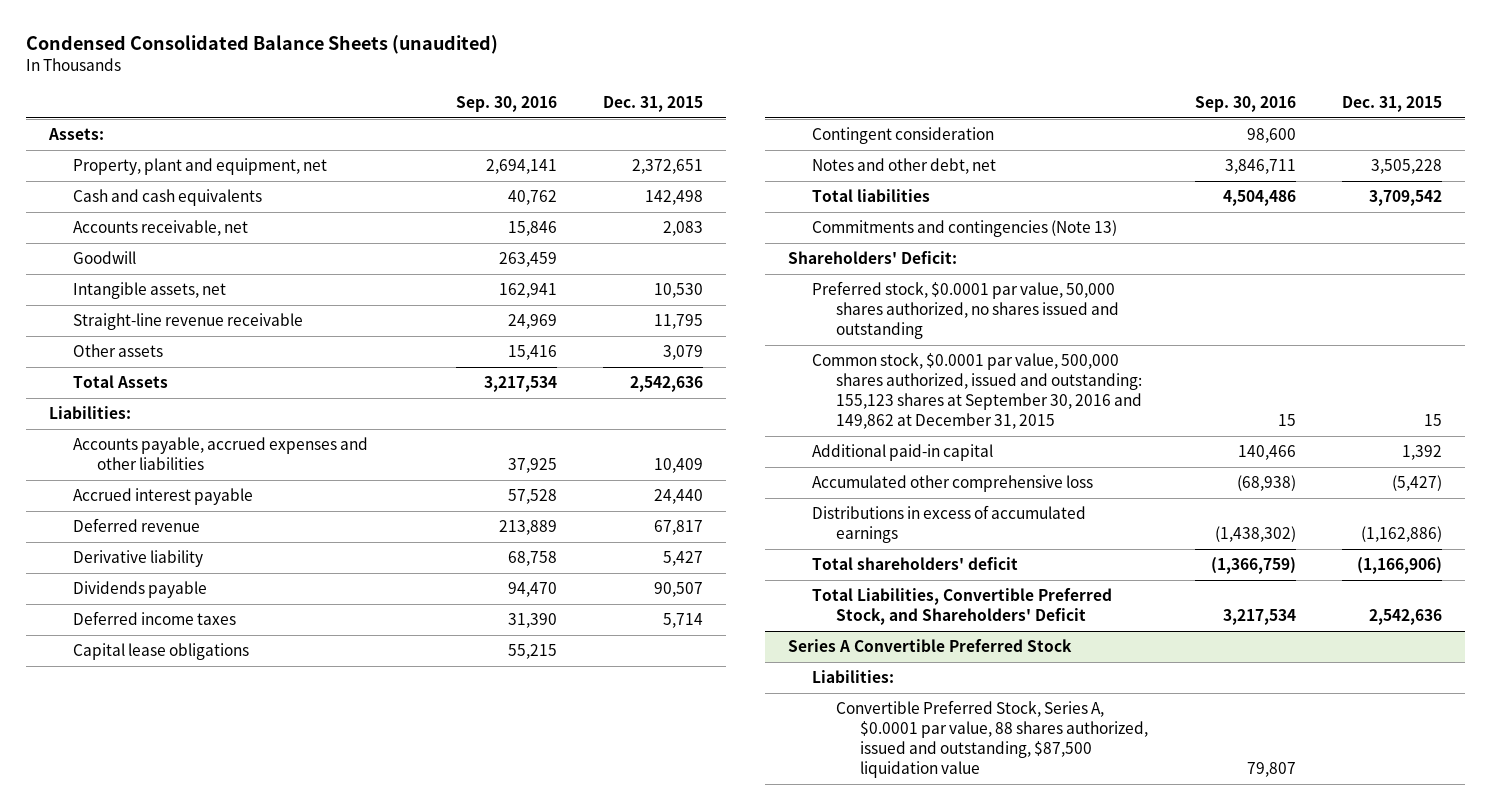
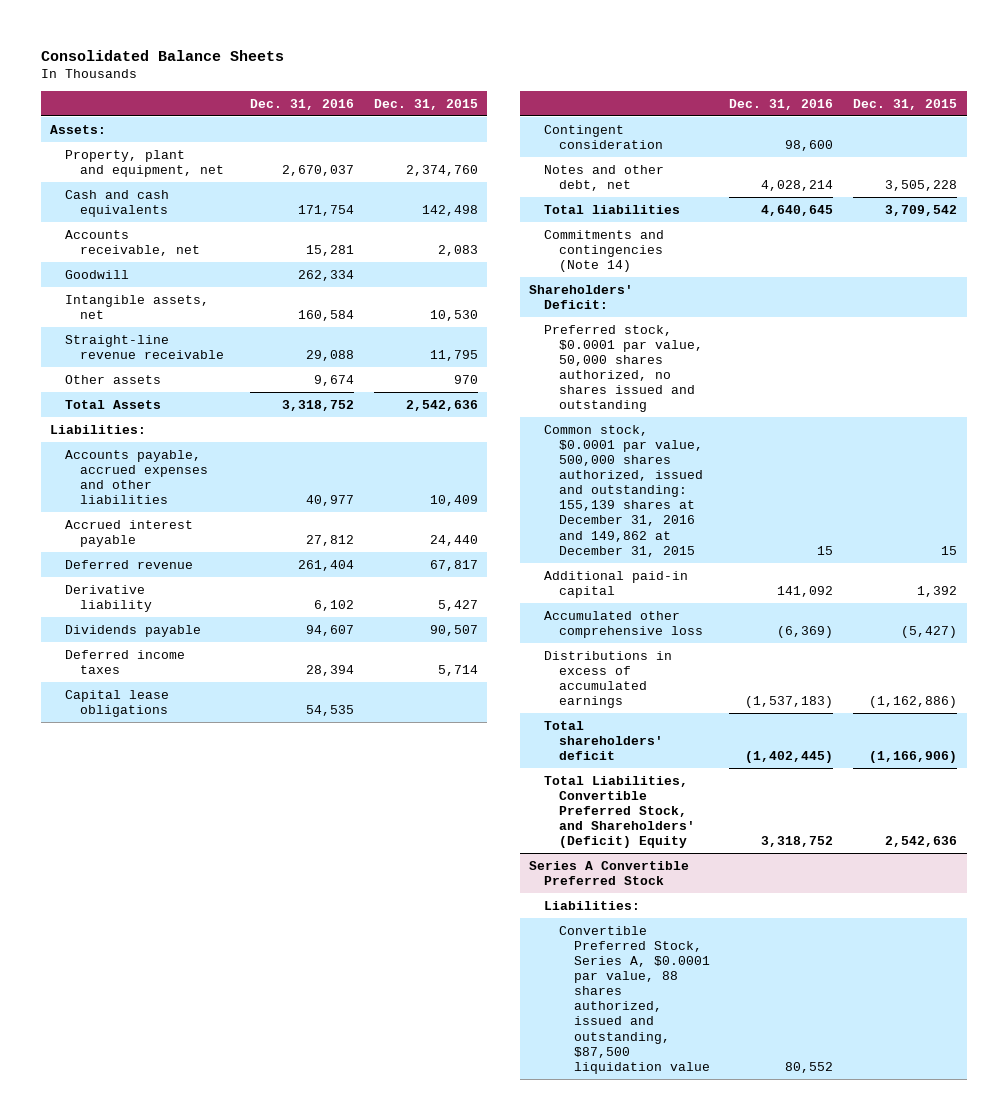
[26,35,499,55] Condensed Consolidated Balance Sheets (unaudited) -> [40,49,284,61] Consolidated Balance Sheets
[455,95,557,112] Sep. 30, 2016 -> none
none -> [250,98,355,110] Dec. 31, 2016
[632,159,704,175] 2,372,651 -> [405,164,478,176] 2,374,760
[663,345,704,361] 3,079 -> [453,374,478,384] 970
[812,220,1118,238] Commitments and contingencies (Note 13) -> [544,229,665,272] Commitments and contingencies (Note 14)
[812,353,1143,430] Common stock, $0.0001 par value, 500,000 shares authorized, issued and outstanding: 155,123 shares at September 30, 2016 and 149,862 at December 31, 2015 -> [544,424,703,557] Common stock, $0.0001 par value, 500,000 shares authorized, issued and outstanding: 155,139 shares at December 31, 2016 and 149,862 at December 31, 2015
[812,588,1113,626] Total Liabilities, Convertible Preferred Stock, and Shareholders' Deficit -> [544,775,695,849] Total Liabilities, Convertible Preferred Stock, and Shareholders' (Deficit) Equity

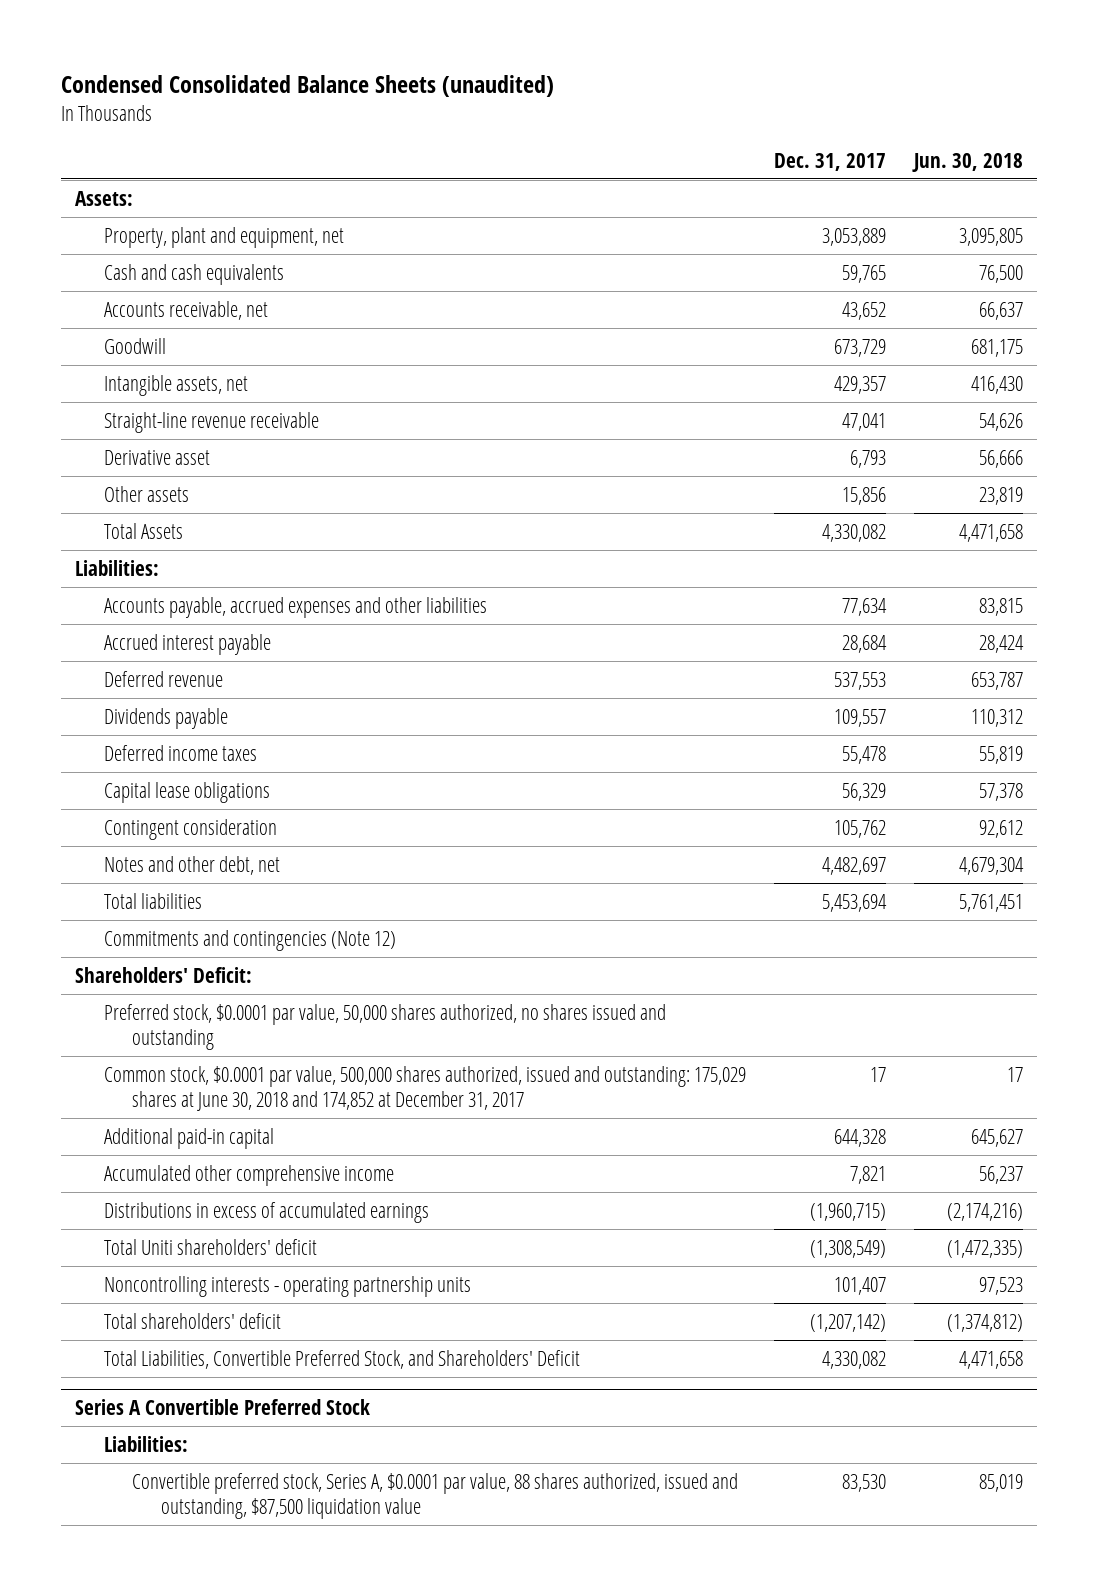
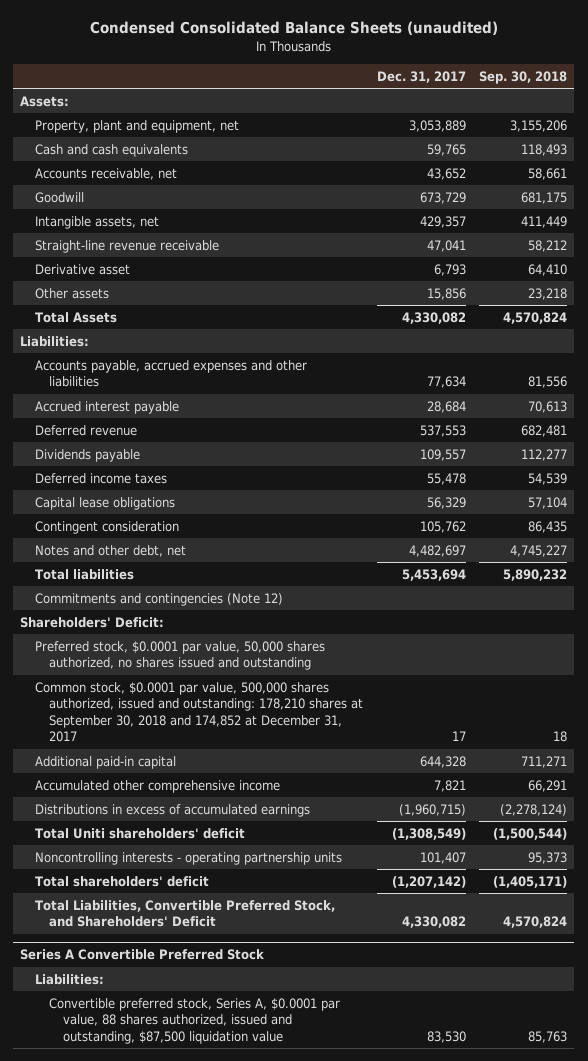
[911,152,1023,172] Jun. 30, 2018 -> none
none -> [479,70,568,84] Sep. 30, 2018
[103,1065,746,1111] Common stock, $0.0001 par value, 500,000 shares authorized, issued and outstanding: 175,029 shares at June 30, 2018 and 174,852 at December 31, 2017 -> [34,681,363,742] Common stock, $0.0001 par value, 500,000 shares authorized, issued and outstanding: 178,210 shares at September 30, 2018 and 174,852 at December 31, 2017

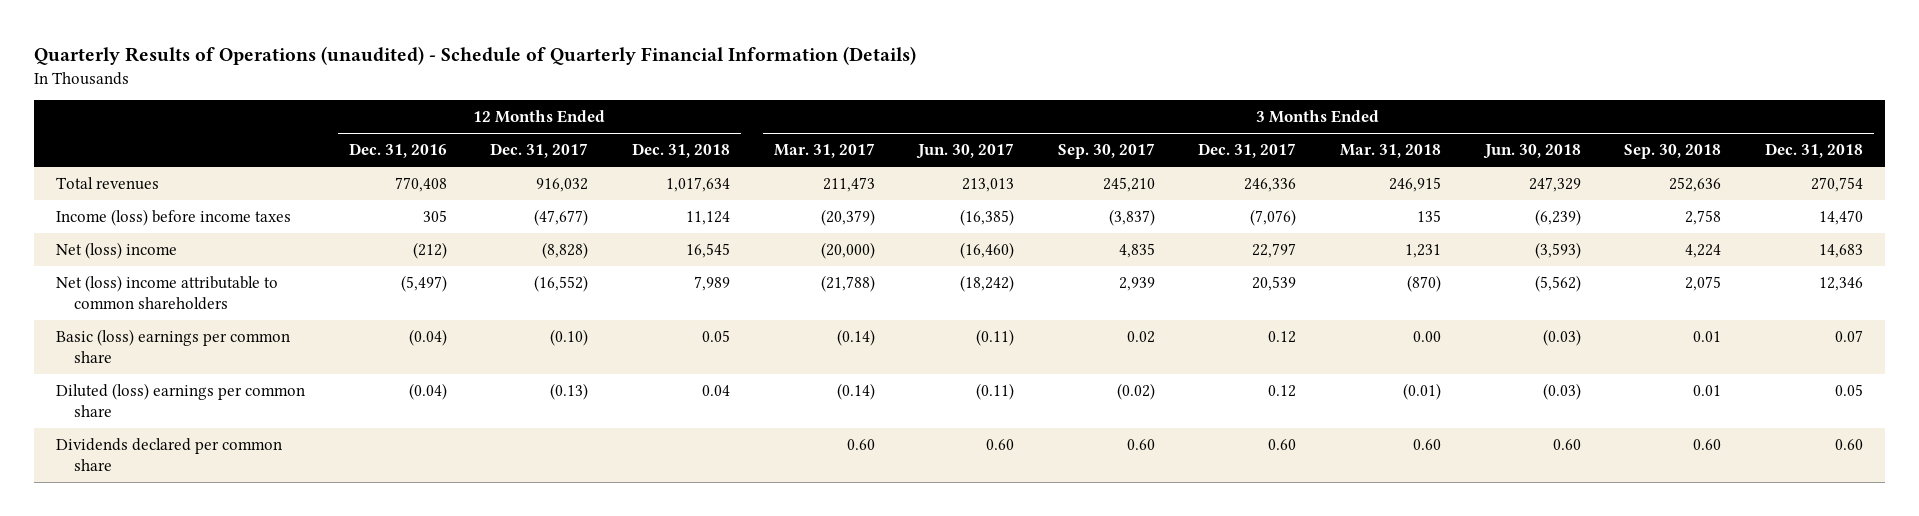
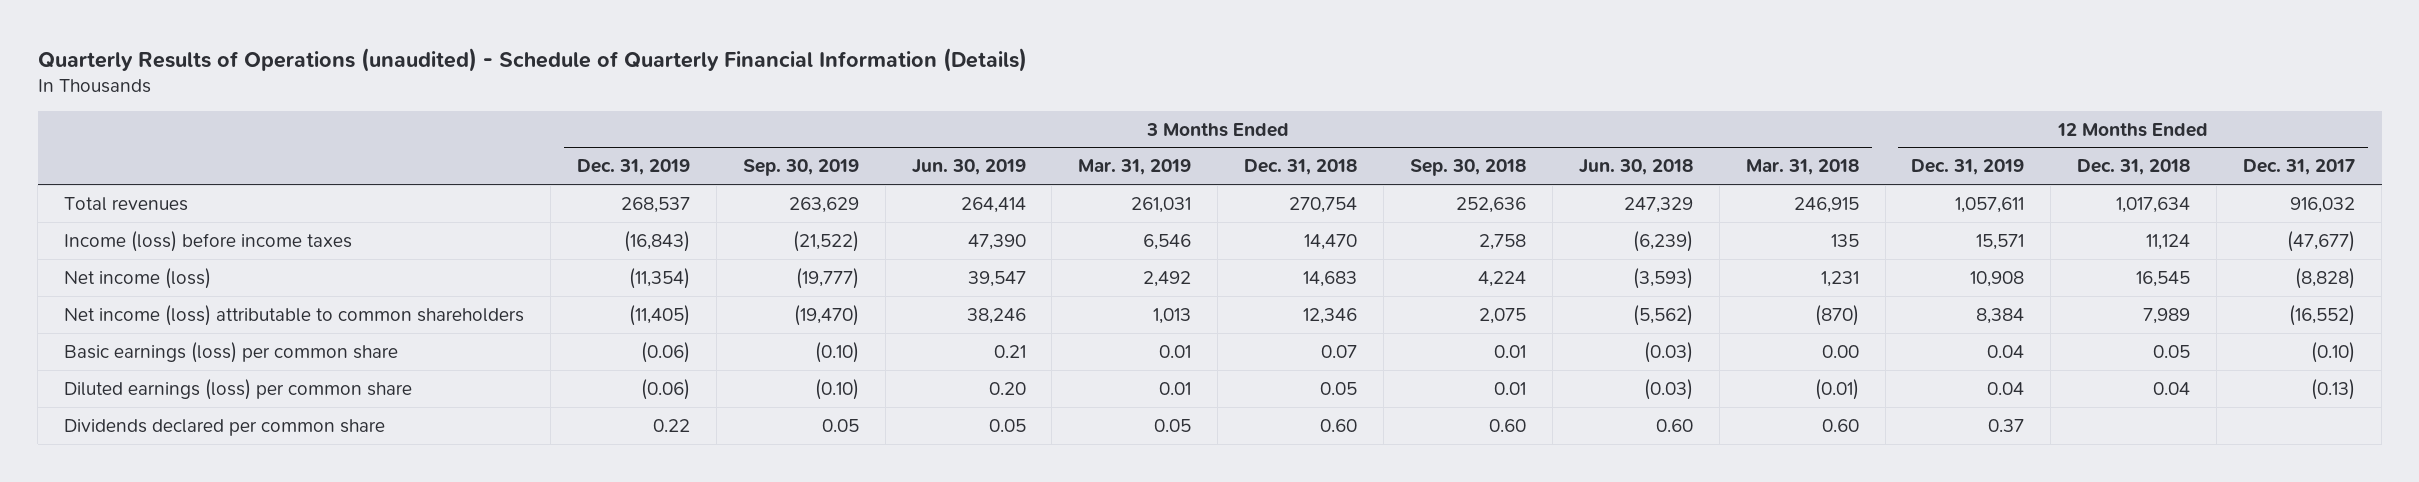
[348,143,447,159] Dec. 31, 2016 -> none
[773,143,875,159] Mar. 31, 2017 -> none
[916,143,1015,160] Jun. 30, 2017 -> none
[1057,143,1155,160] Sep. 30, 2017 -> none
[1198,143,1297,159] Dec. 31, 2017 -> none
none -> [576,159,690,176] Dec. 31, 2019
none -> [742,159,859,177] Sep. 30, 2019
none -> [911,159,1026,176] Jun. 30, 2019
none -> [1078,159,1192,176] Mar. 31, 2019
none -> [1911,159,2025,176] Dec. 31, 2019
[56,241,178,259] Net (loss) income -> [64,267,212,289] Net income (loss)
[56,274,279,311] Net (loss) income attributable to common shareholders -> [64,304,525,326] Net income (loss) attributable to common shareholders
[56,328,291,364] Basic (loss) earnings per common share -> [64,341,399,363] Basic earnings (loss) per common share
[56,382,306,418] Diluted (loss) earnings per common share -> [64,378,413,400] Diluted earnings (loss) per common share

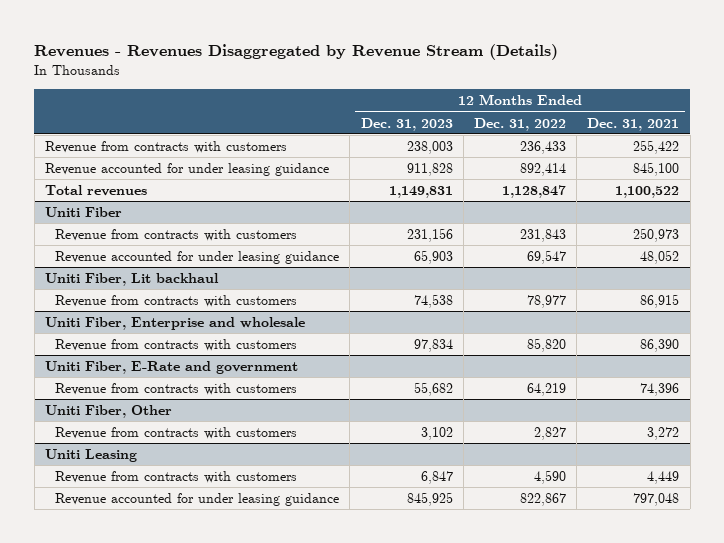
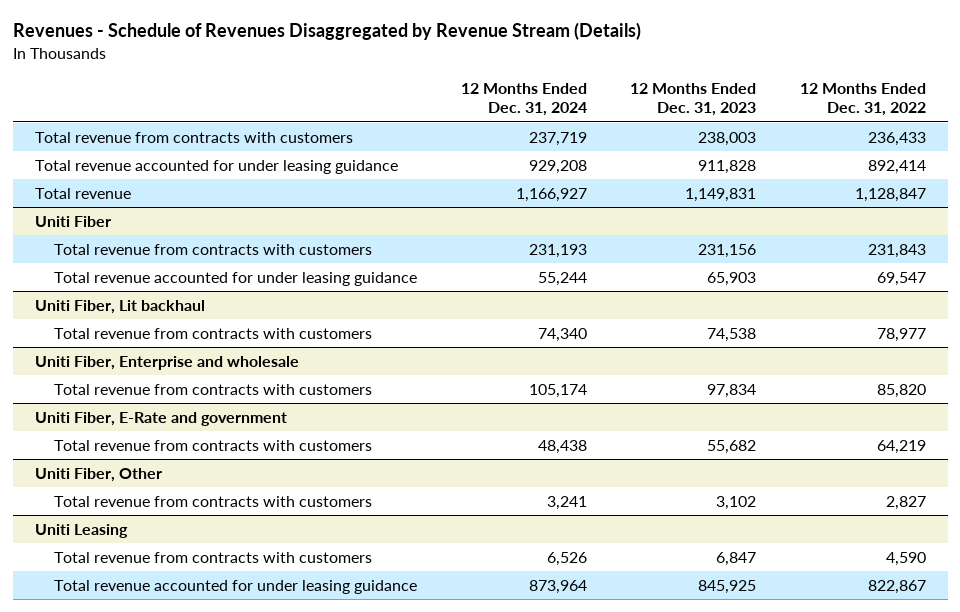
[34,44,559,61] Revenues - Revenues Disaggregated by Revenue Stream (Details) -> [12,22,641,41] Revenues - Schedule of Revenues Disaggregated by Revenue Stream (Details)
[587,117,680,131] Dec. 31, 2021 -> none
none -> [460,83,587,117] 12 Months Ended Dec. 31, 2024
[45,140,288,153] Revenue from contracts with customers -> [34,131,353,143] Total revenue from contracts with customers
[45,162,330,176] Revenue accounted for under leasing guidance -> [34,159,398,174] Total revenue accounted for under leasing guidance
[45,184,148,196] Total revenues -> [34,187,131,199] Total revenue
[55,228,298,241] Revenue from contracts with customers -> [53,243,372,255] Total revenue from contracts with customers
[55,250,340,264] Revenue accounted for under leasing guidance -> [53,271,417,286] Total revenue accounted for under leasing guidance
[55,294,298,307] Revenue from contracts with customers -> [53,327,372,339] Total revenue from contracts with customers
[55,338,298,351] Revenue from contracts with customers -> [53,383,372,395] Total revenue from contracts with customers
[55,382,298,395] Revenue from contracts with customers -> [53,439,372,451] Total revenue from contracts with customers
[55,426,298,439] Revenue from contracts with customers -> [53,495,372,507] Total revenue from contracts with customers
[55,470,298,483] Revenue from contracts with customers -> [53,551,372,563] Total revenue from contracts with customers
[55,492,340,506] Revenue accounted for under leasing guidance -> [53,579,417,594] Total revenue accounted for under leasing guidance

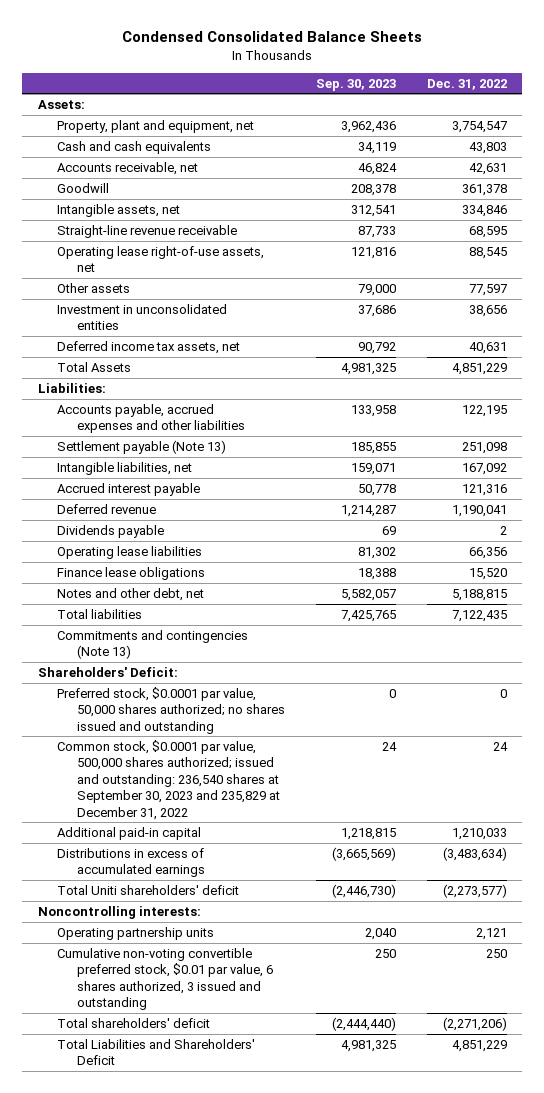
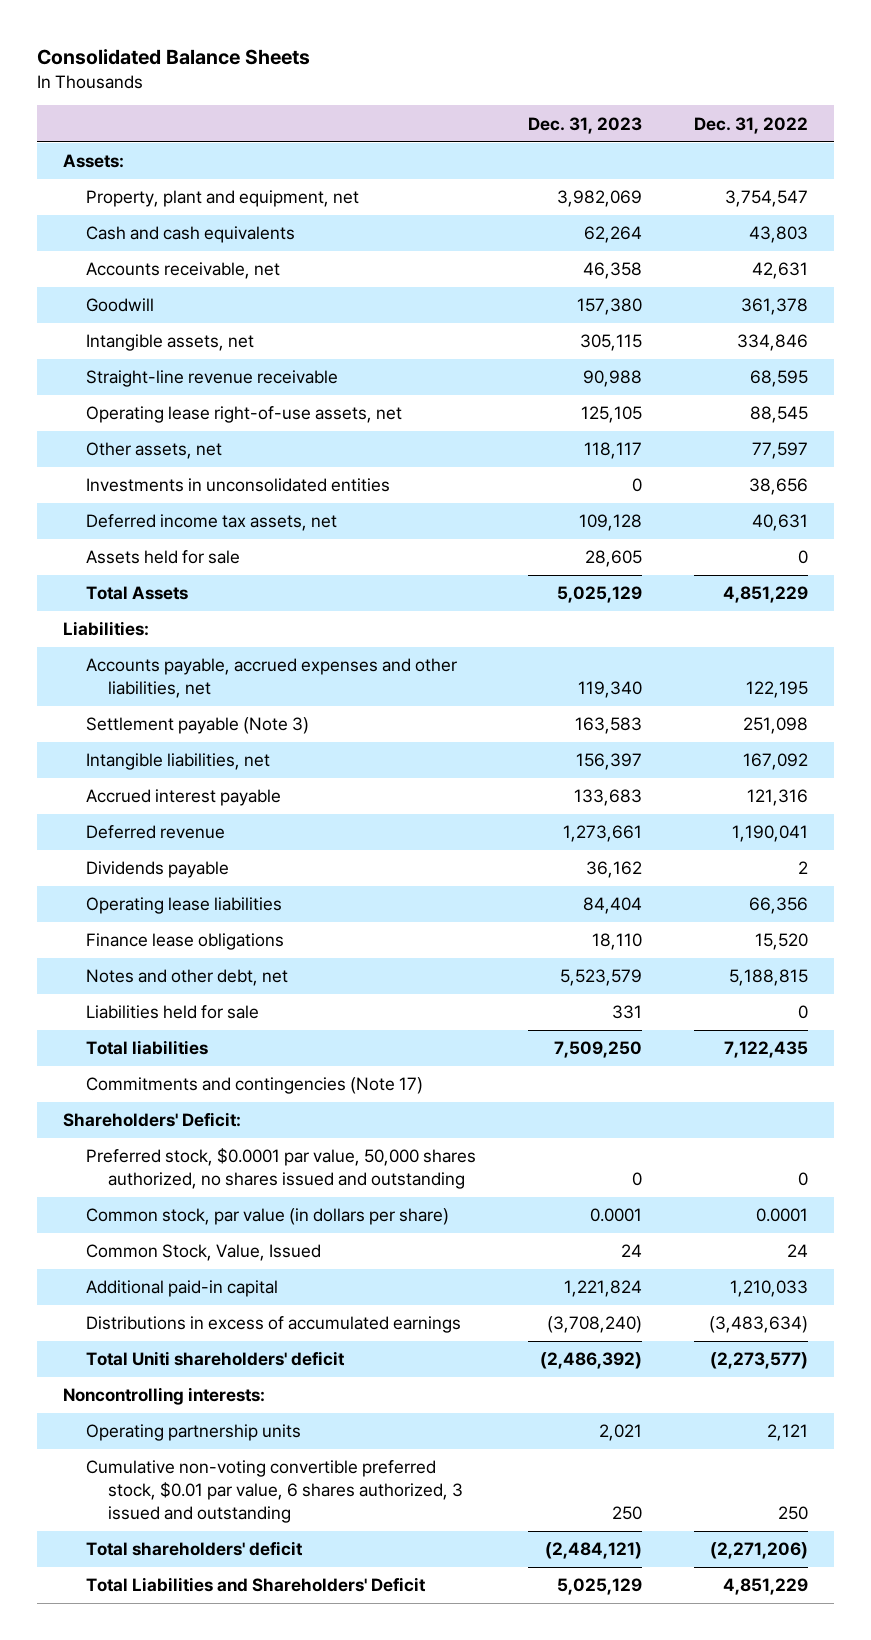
[122,31,423,43] Condensed Consolidated Balance Sheets -> [36,49,310,66] Consolidated Balance Sheets
[315,78,396,91] Sep. 30, 2023 -> none
none -> [527,116,642,134] Dec. 31, 2023
[57,282,131,293] Other assets -> [85,442,222,460] Other assets, net
[57,303,228,331] Investment in unconsolidated entities -> [85,478,390,493] Investments in unconsolidated entities
none -> [85,550,240,565] Assets held for sale
[57,403,245,434] Accounts payable, accrued expenses and other liabilities -> [85,658,457,698] Accounts payable, accrued expenses and other liabilities, net
[57,439,227,454] Settlement payable (Note 13) -> [85,717,309,735] Settlement payable (Note 3)
none -> [85,1005,259,1020] Liabilities held for sale
[57,629,249,660] Commitments and contingencies (Note 13) -> [85,1077,423,1095] Commitments and contingencies (Note 17)
[57,686,285,734] Preferred stock, $0.0001 par value, 50,000 shares authorized; no shares issued and outstanding -> [85,1148,476,1189] Preferred stock, $0.0001 par value, 50,000 shares authorized, no shares issued and outstanding
none -> [85,1208,449,1226] Common stock, par value (in dollars per share)
[57,739,280,820] Common stock, $0.0001 par value, 500,000 shares authorized; issued and outstanding: 236,540 shares at September 30, 2023 and 235,829 at December 31, 2022 -> [85,1244,321,1262] Common Stock, Value, Issued

